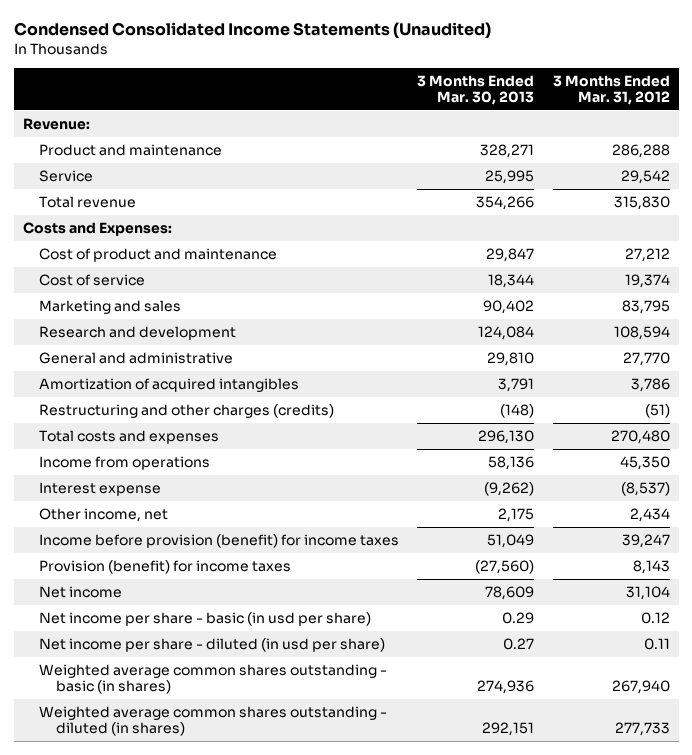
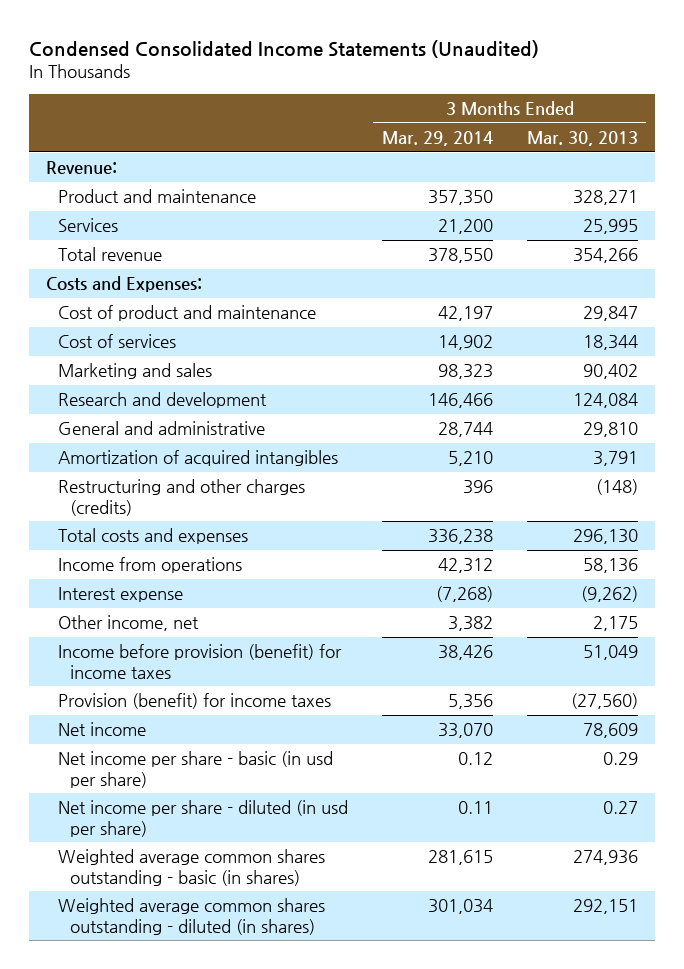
[552,74,670,105] 3 Months Ended Mar. 31, 2012 -> none
none -> [381,131,493,147] Mar. 29, 2014
[39,170,94,183] Service -> [57,218,118,233] Services
[39,274,146,287] Cost of service -> [57,334,176,349] Cost of services

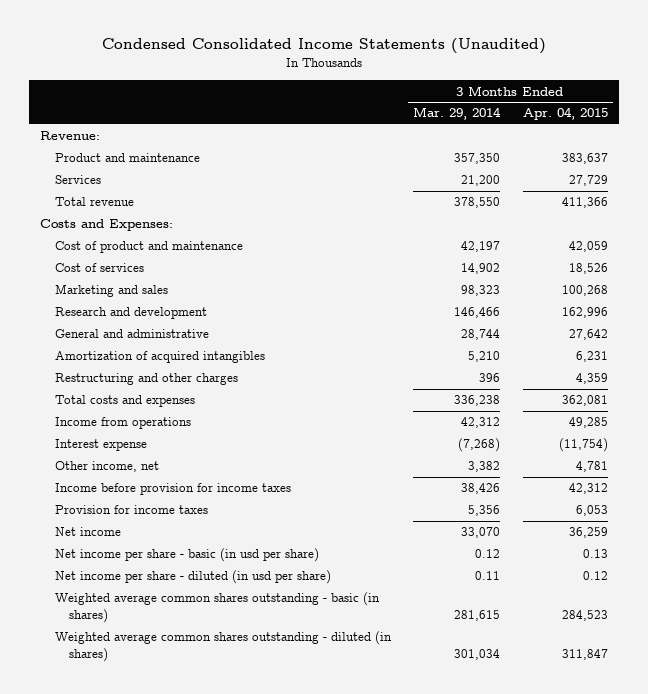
[526,131,638,147] Mar. 30, 2013 -> none
none -> [522,107,608,121] Apr. 04, 2015
[57,479,305,516] Restructuring and other charges (credits) -> [54,373,238,386] Restructuring and other charges
[57,644,342,679] Income before provision (benefit) for income taxes -> [54,483,291,496] Income before provision for income taxes
[57,693,331,710] Provision (benefit) for income taxes -> [54,505,208,515] Provision for income taxes

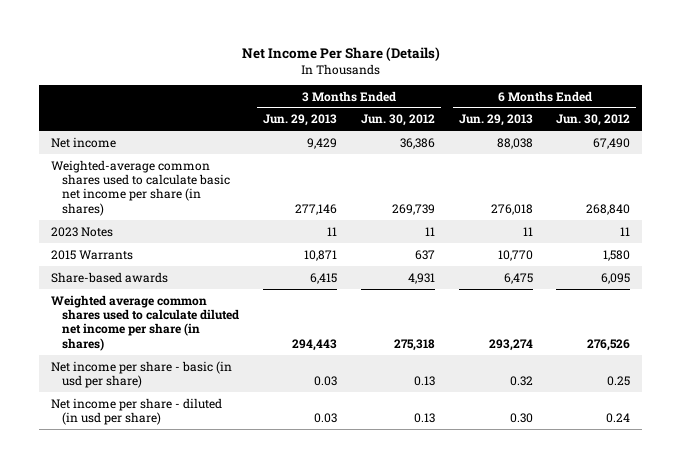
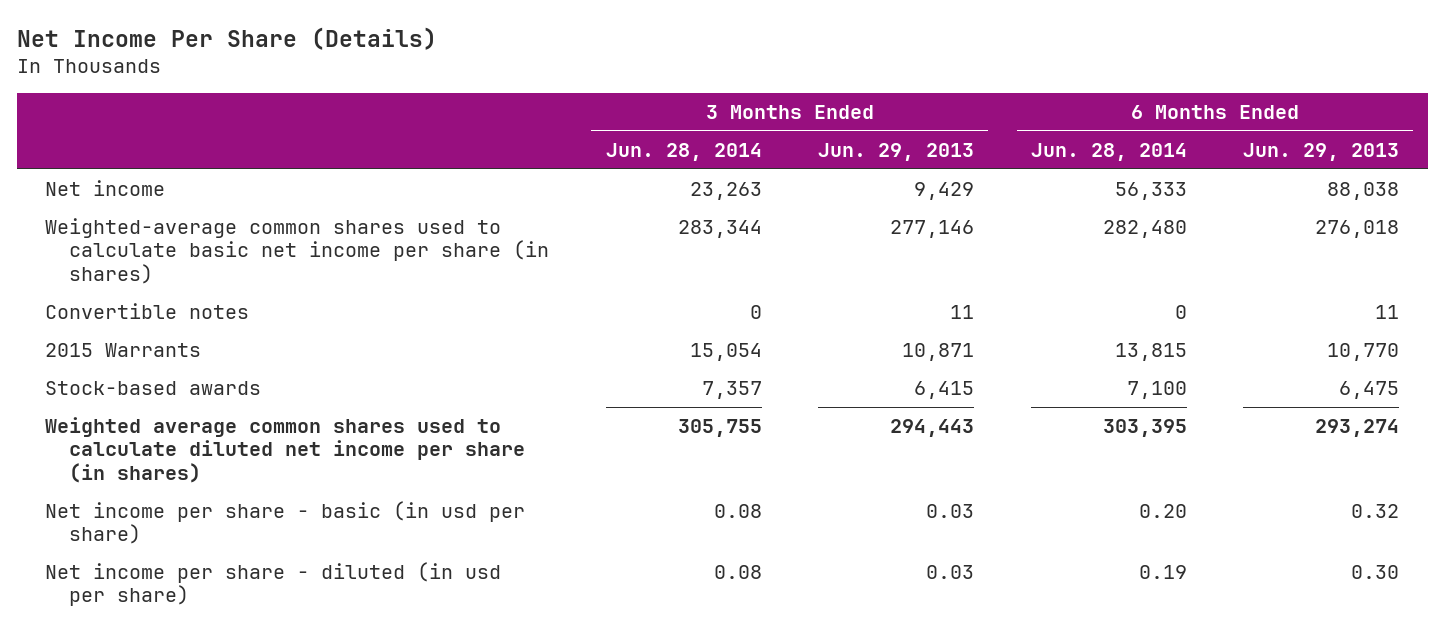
[360,114,435,127] Jun. 30, 2012 -> none
[556,114,631,127] Jun. 30, 2012 -> none
none -> [605,142,762,161] Jun. 28, 2014
none -> [1030,142,1187,161] Jun. 28, 2014
[51,226,114,237] 2023 Notes -> [45,303,250,320] Convertible notes
[51,271,169,283] Share-based awards -> [45,381,262,396] Stock-based awards

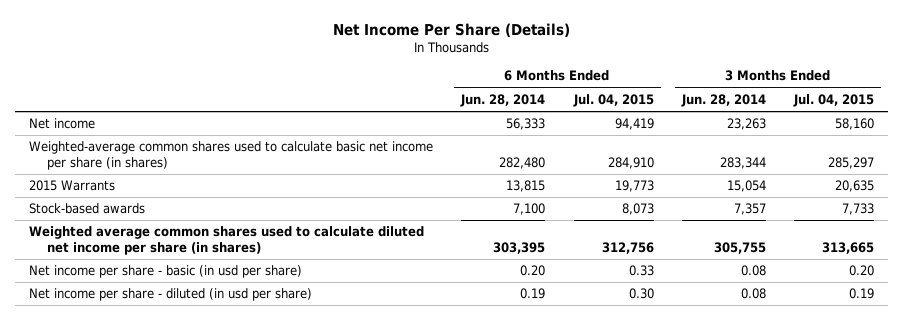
[818,142,975,161] Jun. 29, 2013 -> none
[1243,142,1400,161] Jun. 29, 2013 -> none
none -> [572,93,654,107] Jul. 04, 2015
none -> [793,93,875,107] Jul. 04, 2015
[45,303,250,320] Convertible notes -> none

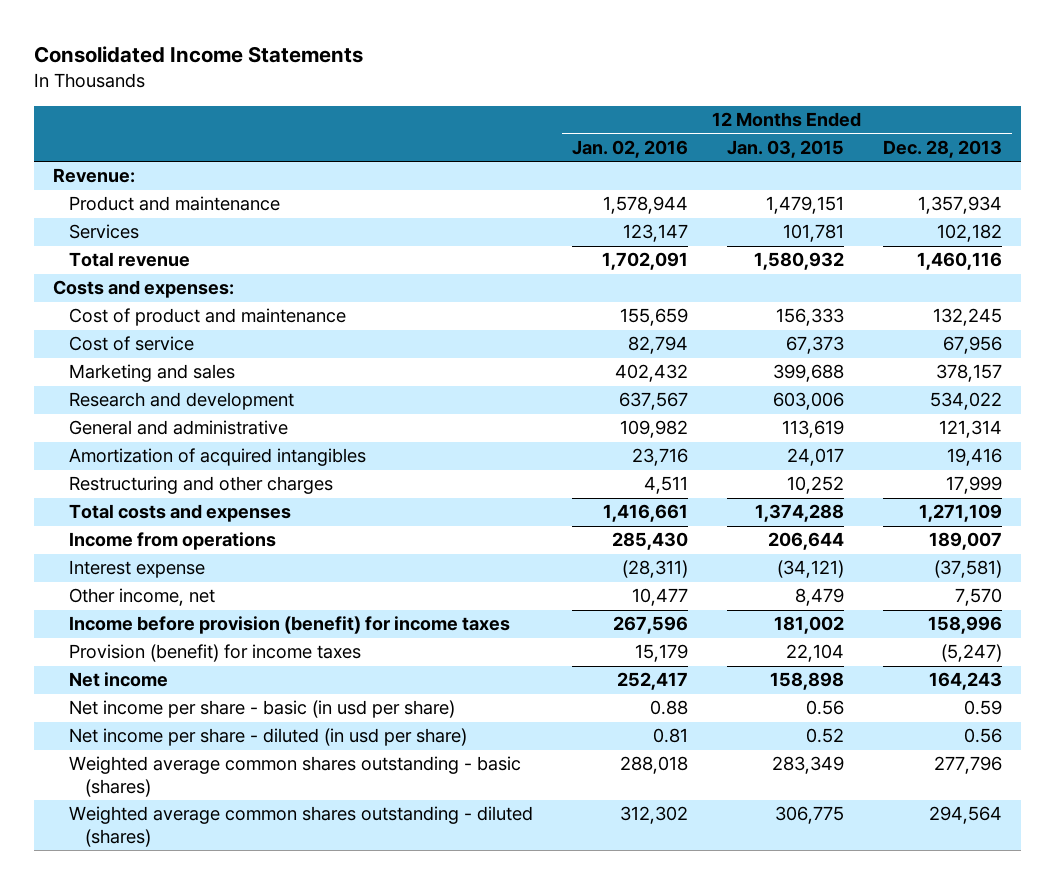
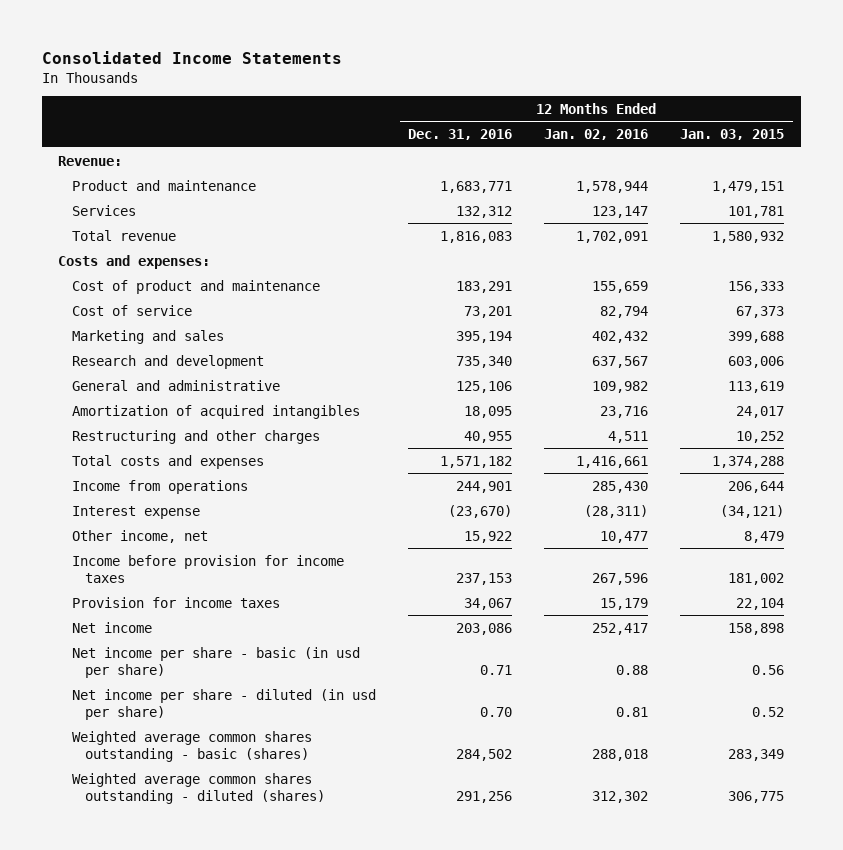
[882,140,1002,159] Dec. 28, 2013 -> none
none -> [407,129,512,141] Dec. 31, 2016
[69,616,511,635] Income before provision (benefit) for income taxes -> [71,554,344,583] Income before provision for income taxes
[69,644,362,663] Provision (benefit) for income taxes -> [71,596,280,608] Provision for income taxes

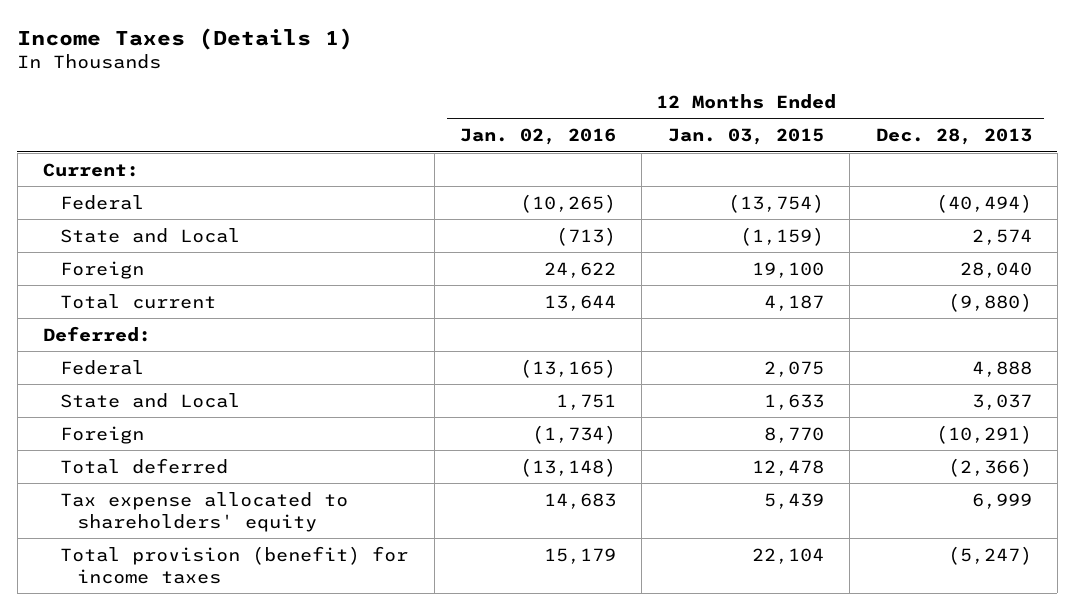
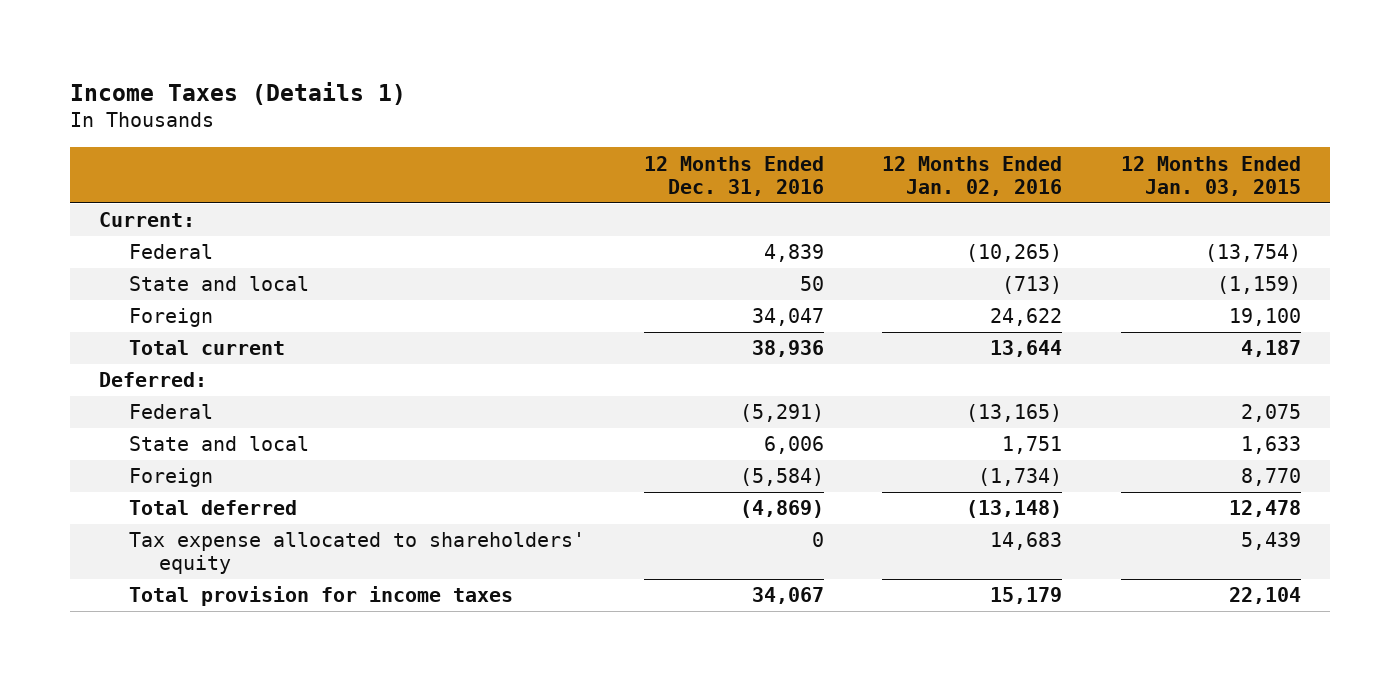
[875,128,1032,146] Dec. 28, 2013 -> none
none -> [643,155,824,196] 12 Months Ended Dec. 31, 2016
[60,227,241,243] State and Local -> [129,276,310,292] State and local
[60,392,241,408] State and Local -> [129,436,310,452] State and local
[60,545,409,584] Total provision (benefit) for income taxes -> [129,586,514,607] Total provision for income taxes

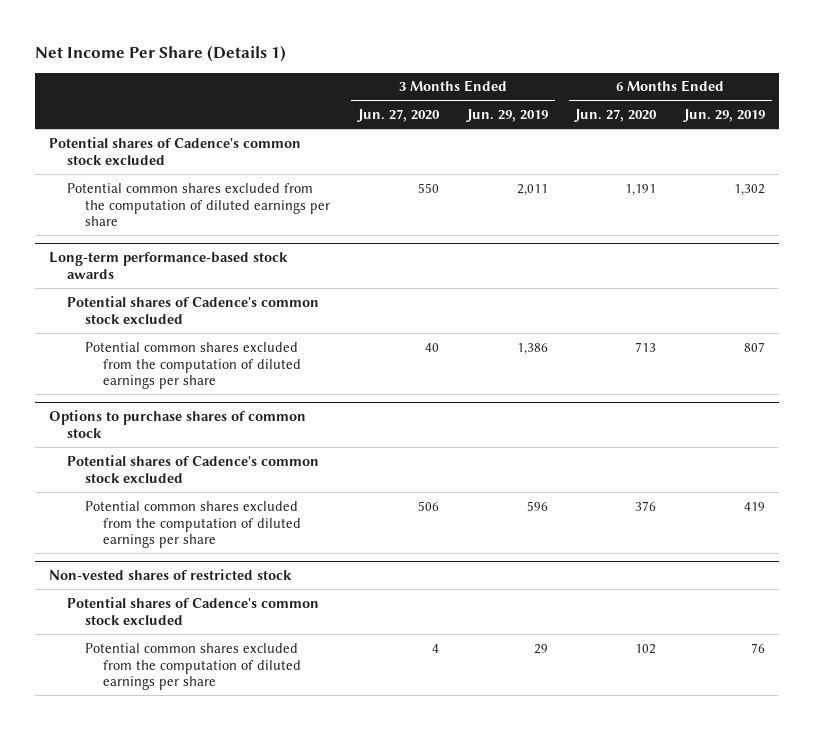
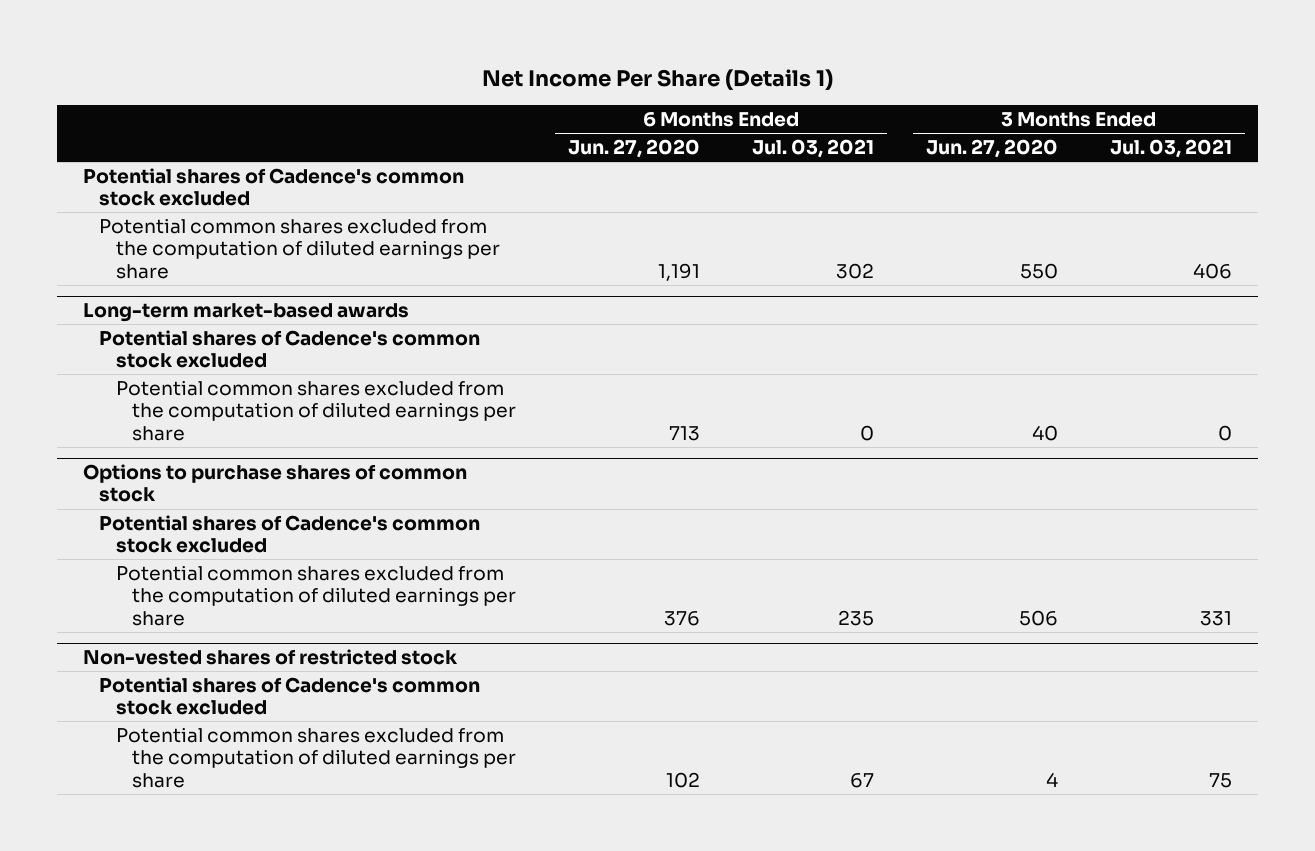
[465,108,548,122] Jun. 29, 2019 -> none
[683,108,766,122] Jun. 29, 2019 -> none
none -> [752,139,875,159] Jul. 03, 2021
none -> [1110,139,1233,159] Jul. 03, 2021
[49,252,289,279] Long-term performance-based stock awards -> [82,303,409,323] Long-term market-based awards

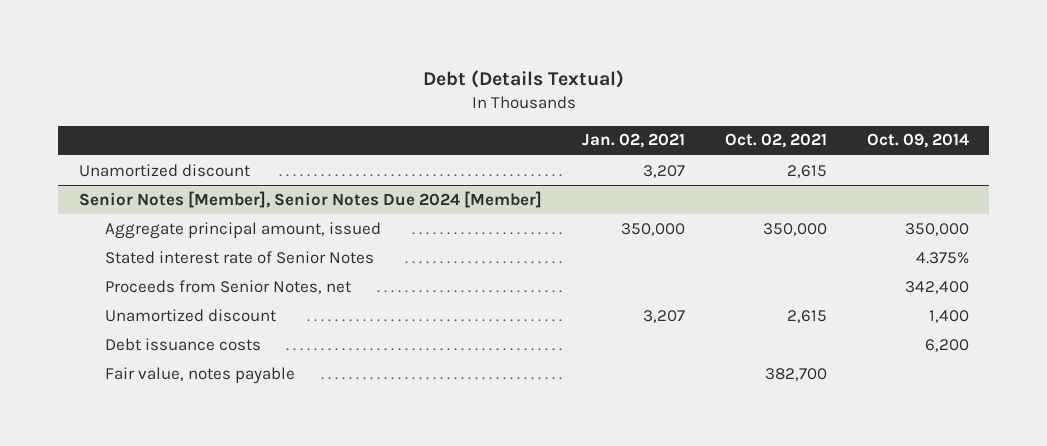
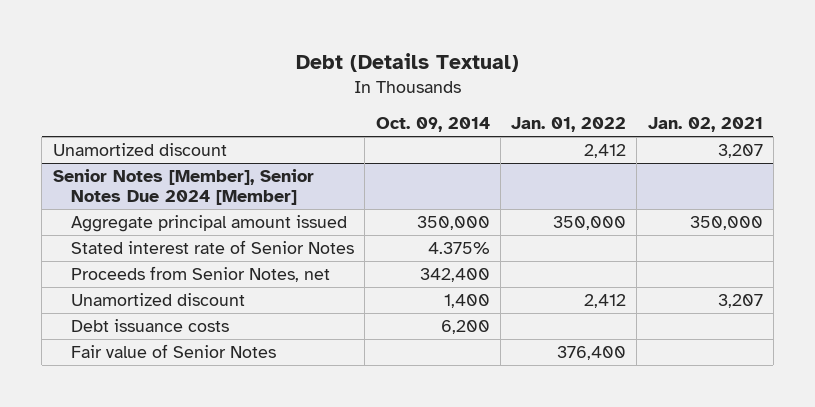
[724,133,827,149] Oct. 02, 2021 -> none
none -> [511,117,627,133] Jan. 01, 2022
[104,221,381,239] Aggregate principal amount, issued -> [71,214,348,232] Aggregate principal amount issued
[104,366,295,384] Fair value, notes payable -> [71,343,277,358] Fair value of Senior Notes

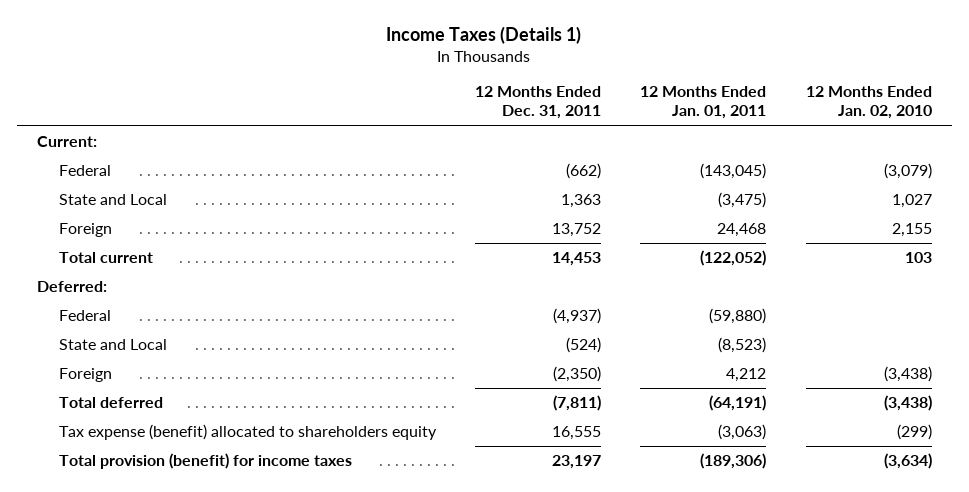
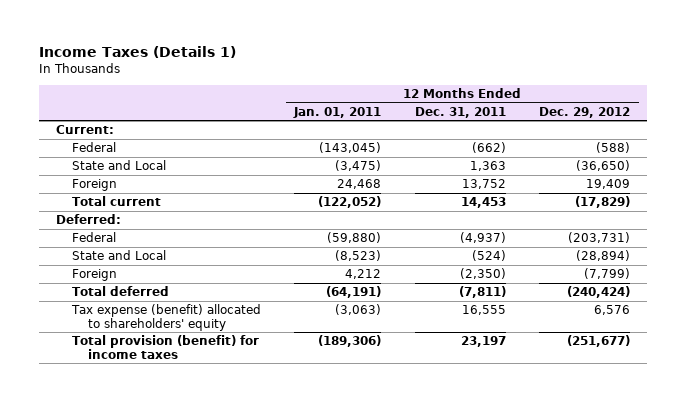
[805,86,932,120] 12 Months Ended Jan. 02, 2010 -> none
none -> [539,106,631,118] Dec. 29, 2012
[58,424,437,441] Tax expense (benefit) allocated to shareholders equity -> [70,304,261,331] Tax expense (benefit) allocated to shareholders' equity

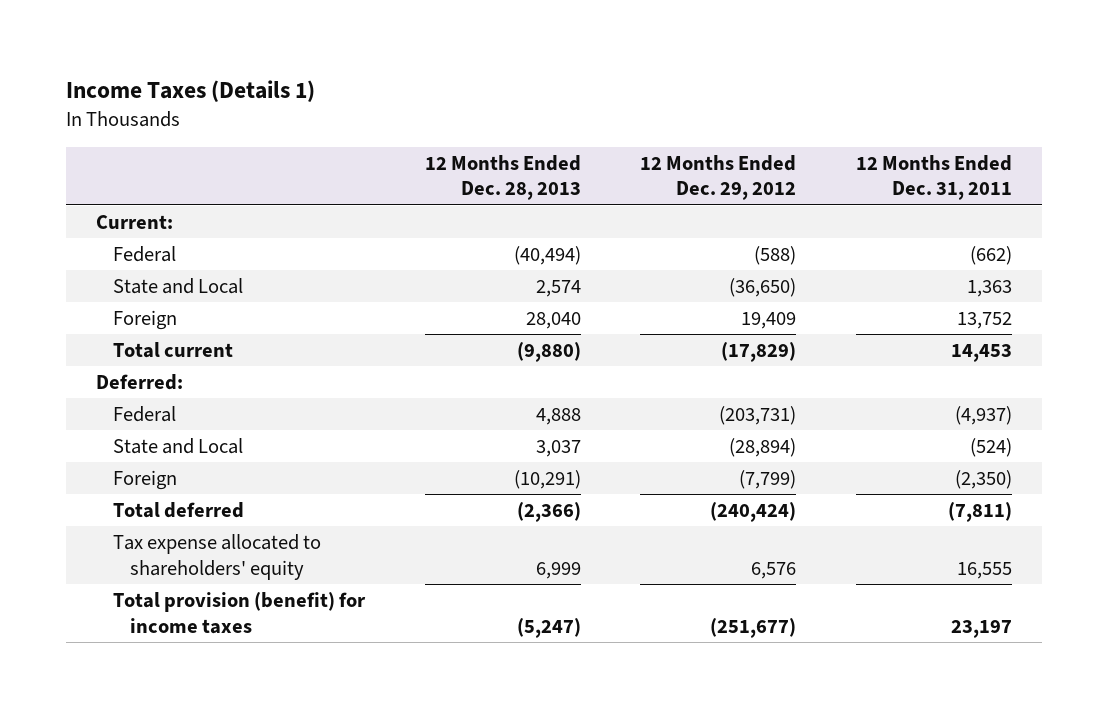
[293,106,382,118] Jan. 01, 2011 -> none
none -> [424,154,581,201] 12 Months Ended Dec. 28, 2013
[70,304,261,331] Tax expense (benefit) allocated to shareholders' equity -> [113,533,322,580] Tax expense allocated to shareholders' equity

